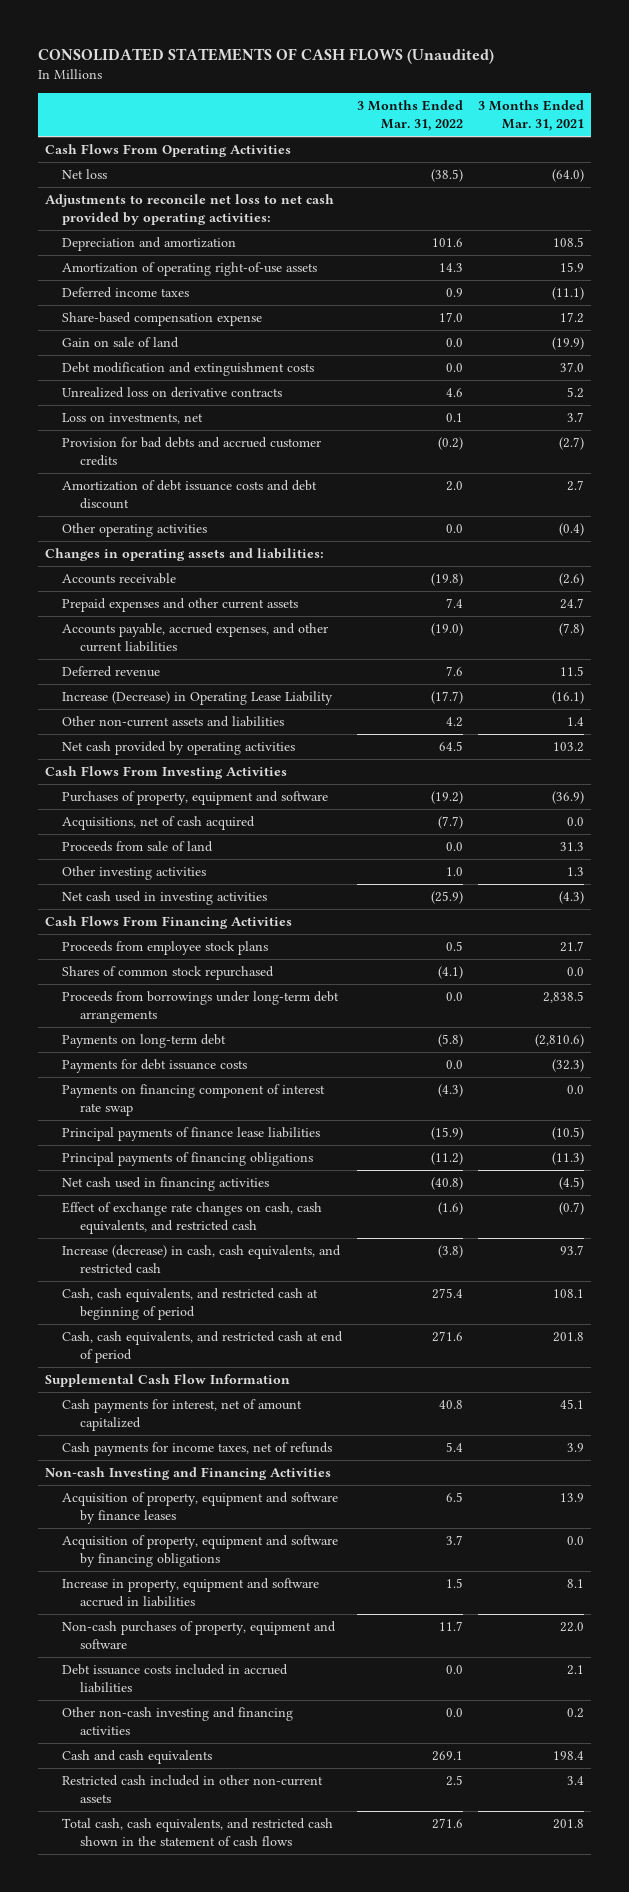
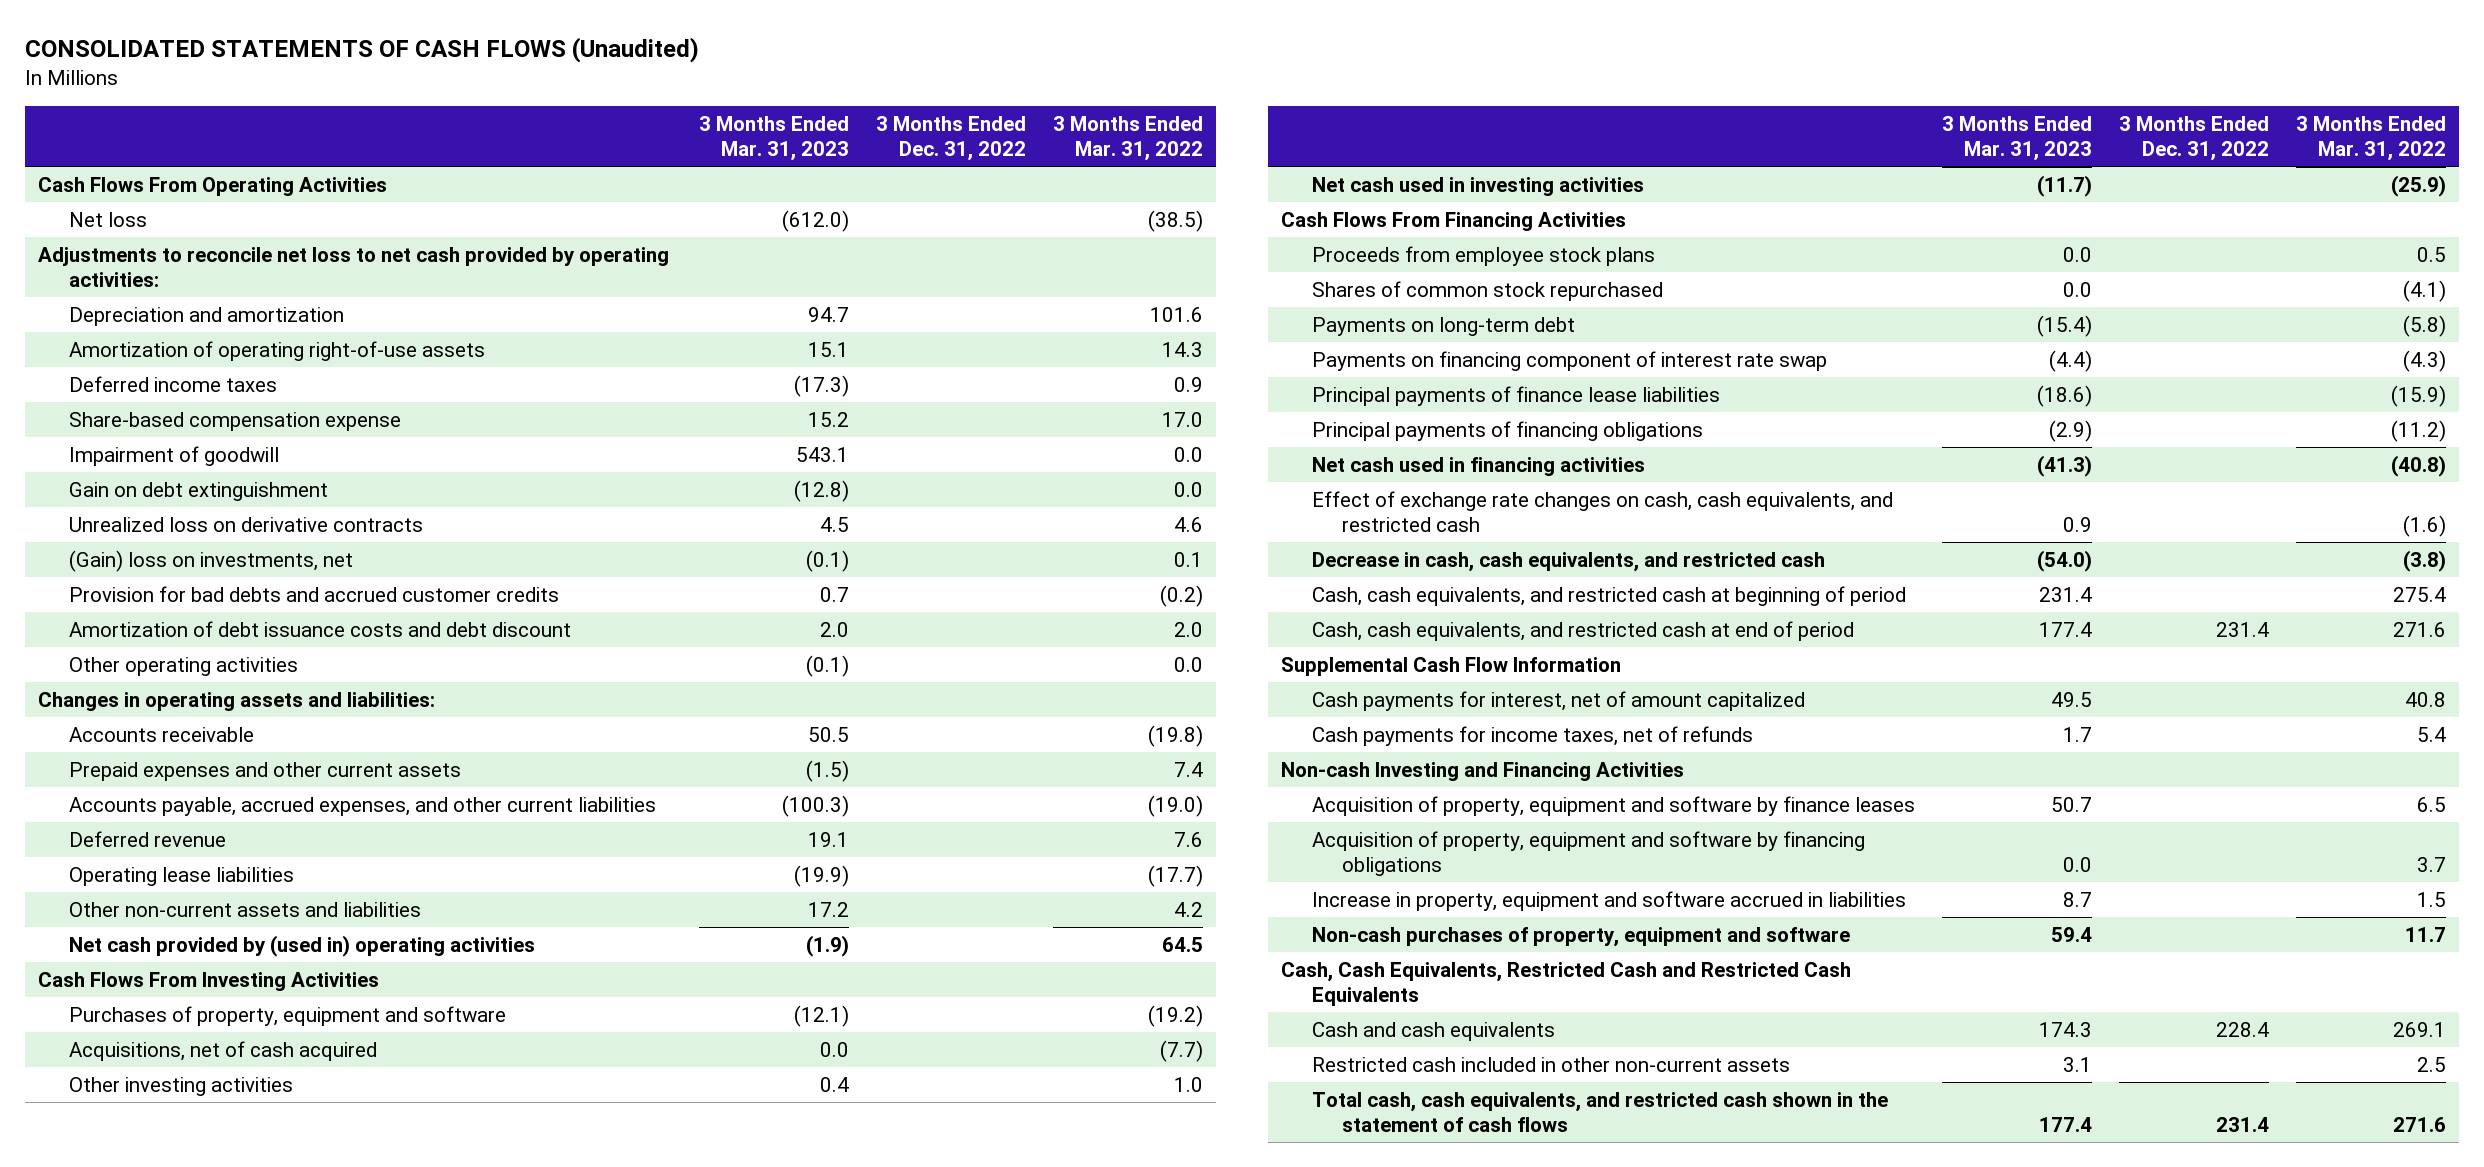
[477,99,584,132] 3 Months Ended Mar. 31, 2021 -> none
none -> [698,115,849,162] 3 Months Ended Mar. 31, 2023
none -> [875,115,1026,162] 3 Months Ended Dec. 31, 2022
[62,337,180,349] Gain on sale of land -> none
none -> [68,445,279,466] Impairment of goodwill
[62,362,315,377] Debt modification and extinguishment costs -> [68,481,328,501] Gain on debt extinguishment
[62,413,204,425] Loss on investments, net -> [68,549,353,572] (Gain) loss on investments, net
[62,691,334,706] Increase (Decrease) in Operating Lease Liability -> [68,866,294,886] Operating lease liabilities
[62,741,296,756] Net cash provided by operating activities -> [68,934,535,957] Net cash provided by (used in) operating activities
[62,841,214,853] Proceeds from sale of land -> none
[62,991,340,1024] Proceeds from borrowings under long-term debt arrangements -> none
[62,1059,248,1074] Payments for debt issuance costs -> none
[62,1245,342,1275] Increase (decrease) in cash, cash equivalents, and restricted cash -> [1311,551,1825,572] Decrease in cash, cash equivalents, and restricted cash
[62,1664,289,1694] Debt issuance costs included in accrued liabilities -> none
[62,1707,294,1736] Other non-cash investing and financing activities -> none
none -> [1281,961,1852,1007] Cash, Cash Equivalents, Restricted Cash and Restricted Cash Equivalents

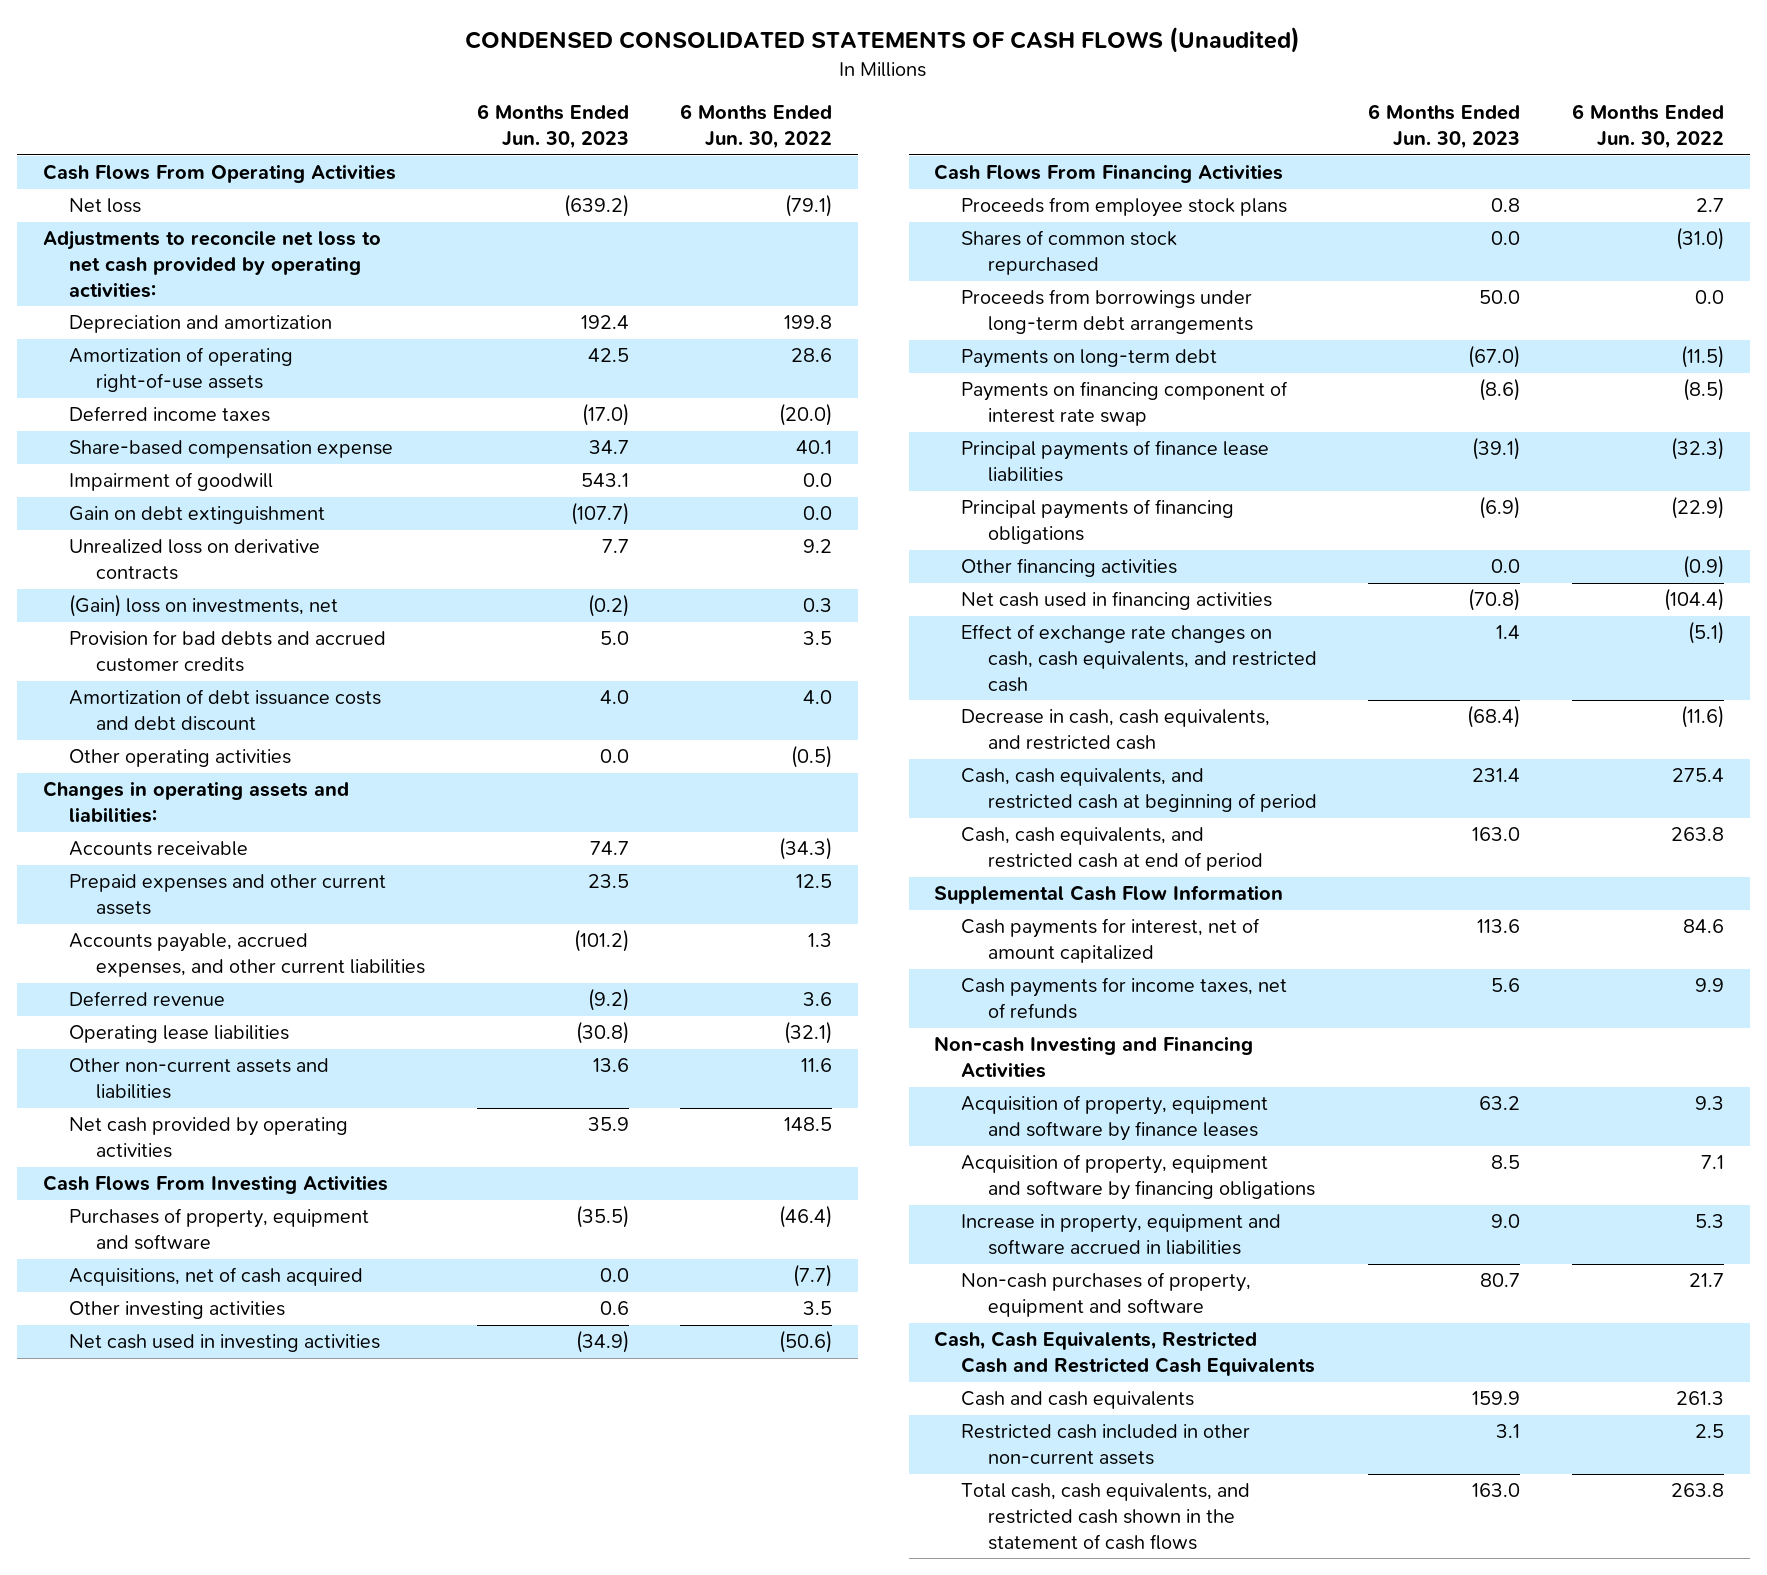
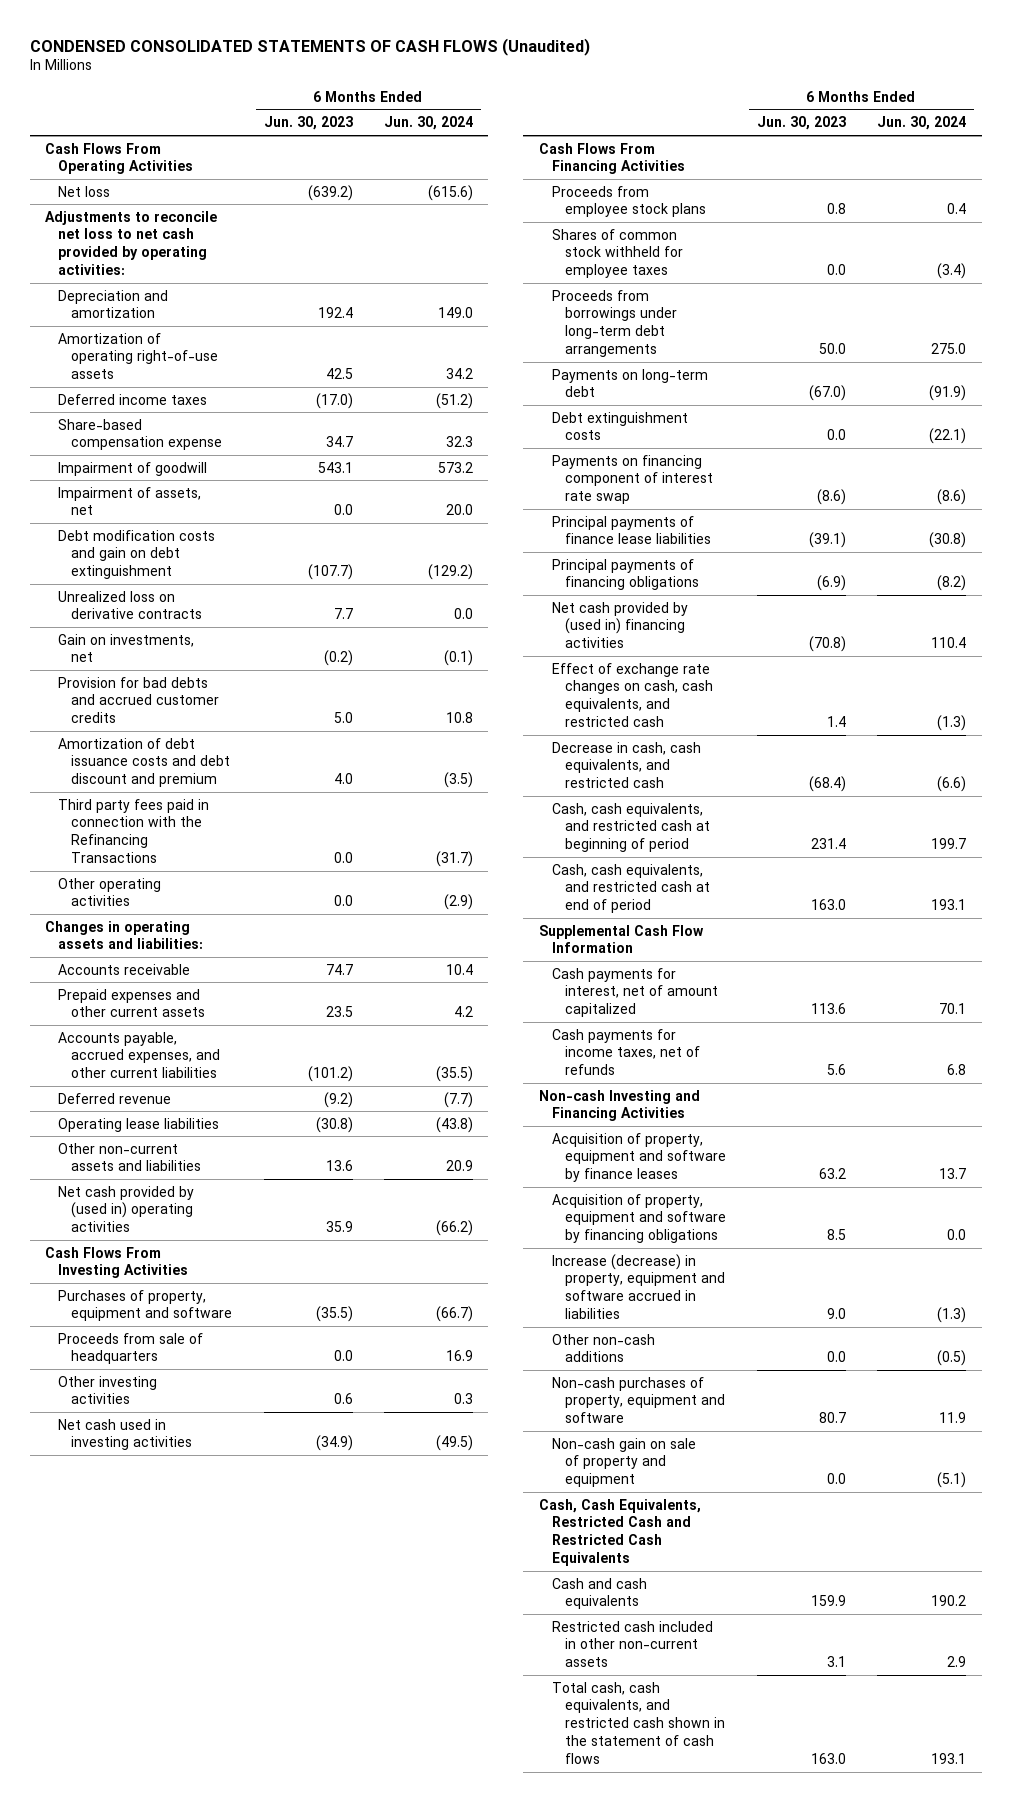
[680,104,833,149] 6 Months Ended Jun. 30, 2022 -> none
none -> [383,116,473,131] Jun. 30, 2024
none -> [58,486,202,516] Impairment of assets, net
[69,506,326,525] Gain on debt extinguishment -> [58,529,216,580] Debt modification costs and gain on debt extinguishment
[69,594,339,618] (Gain) loss on investments, net -> [58,633,195,663] Gain on investments, net
[69,689,382,731] Amortization of debt issuance costs and debt discount -> [58,737,231,788] Amortization of debt issuance costs and debt discount and premium
none -> [58,798,210,864] Third party fees paid in connection with the Refinancing Transactions
[69,1117,349,1158] Net cash provided by operating activities -> [58,1185,195,1233] Net cash provided by (used in) operating activities
[69,1267,364,1287] Acquisitions, net of cash acquired -> none
none -> [58,1332,204,1365] Proceeds from sale of headquarters
[961,230,1178,275] Shares of common stock repurchased -> none
none -> [551,228,683,279] Shares of common stock withheld for employee taxes
none -> [551,411,688,441] Debt extinguishment costs
[961,558,1178,578] Other financing activities -> none
[961,591,1273,611] Net cash used in financing activities -> [551,601,688,649] Net cash provided by (used in) financing activities
[961,1214,1282,1255] Increase in property, equipment and software accrued in liabilities -> [551,1253,725,1320] Increase (decrease) in property, equipment and software accrued in liabilities
none -> [551,1333,655,1363] Other non-cash additions
none -> [551,1437,696,1488] Non-cash gain on sale of property and equipment

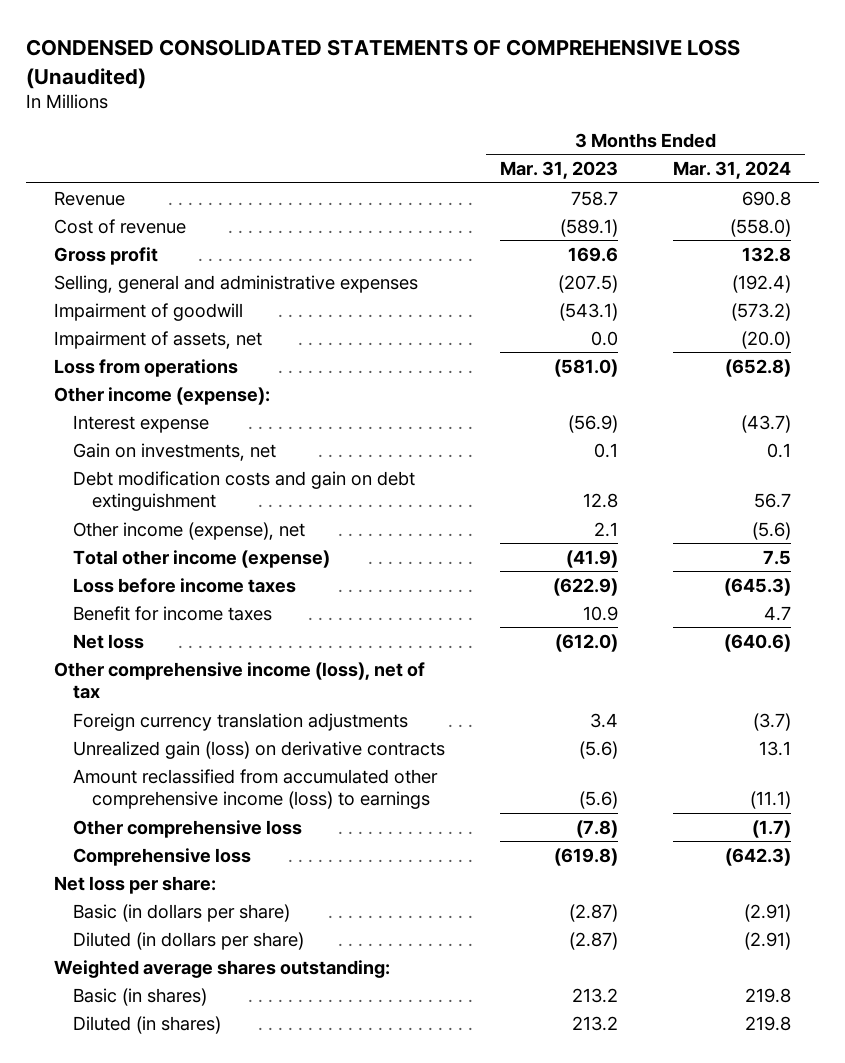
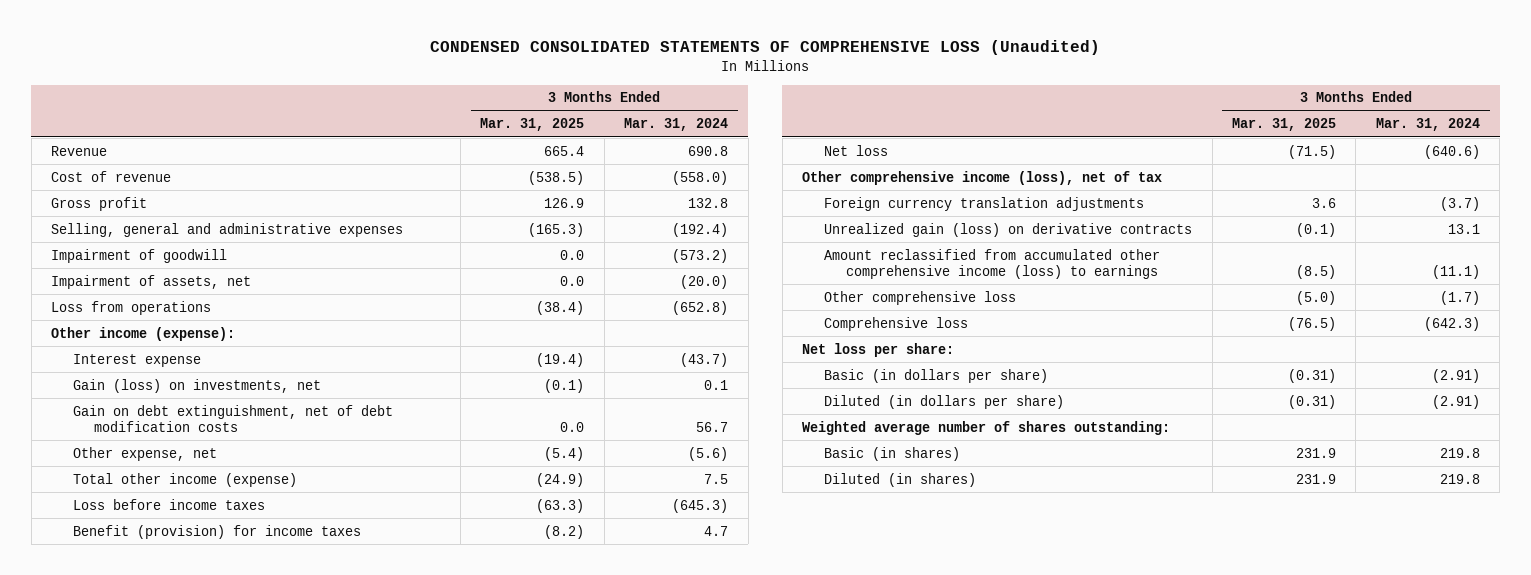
[500,161,619,180] Mar. 31, 2023 -> none
none -> [480,118,585,132] Mar. 31, 2025
[72,442,276,461] Gain on investments, net -> [72,378,321,393] Gain (loss) on investments, net
[72,470,415,512] Debt modification costs and gain on debt extinguishment -> [72,404,393,432] Gain on debt extinguishment, net of debt modification costs
[72,521,305,540] Other income (expense), net -> [72,446,217,461] Other expense, net
[72,605,272,621] Benefit for income taxes -> [72,524,361,539] Benefit (provision) for income taxes
[54,959,391,978] Weighted average shares outstanding: -> [802,420,1171,435] Weighted average number of shares outstanding:

